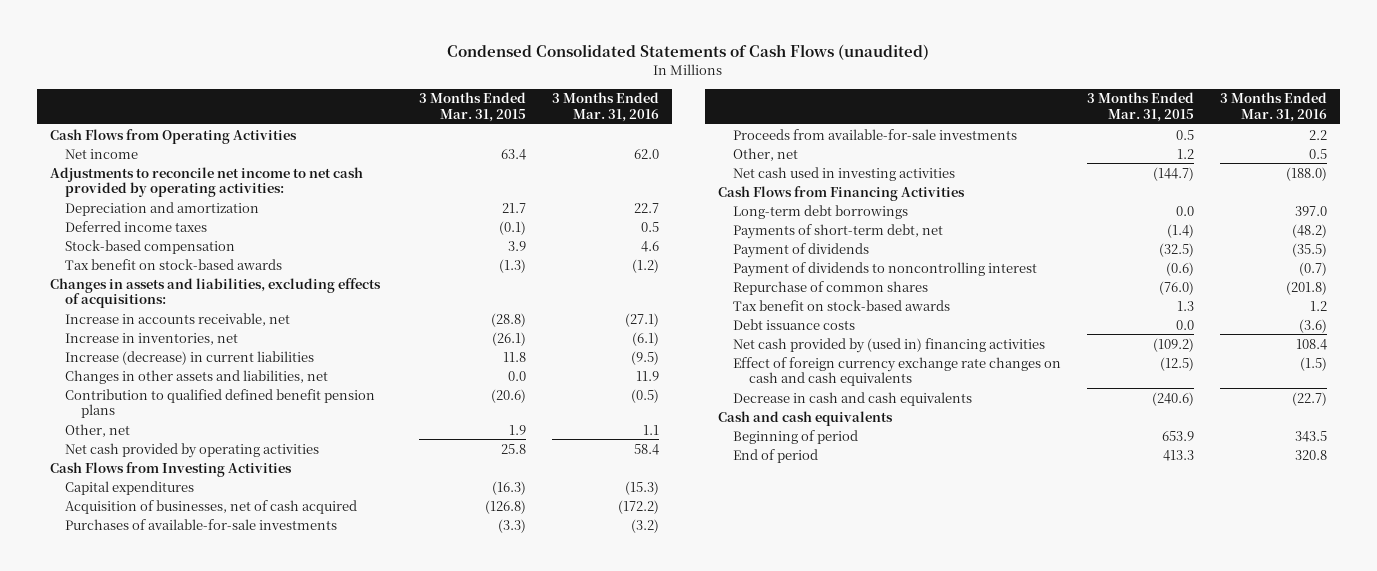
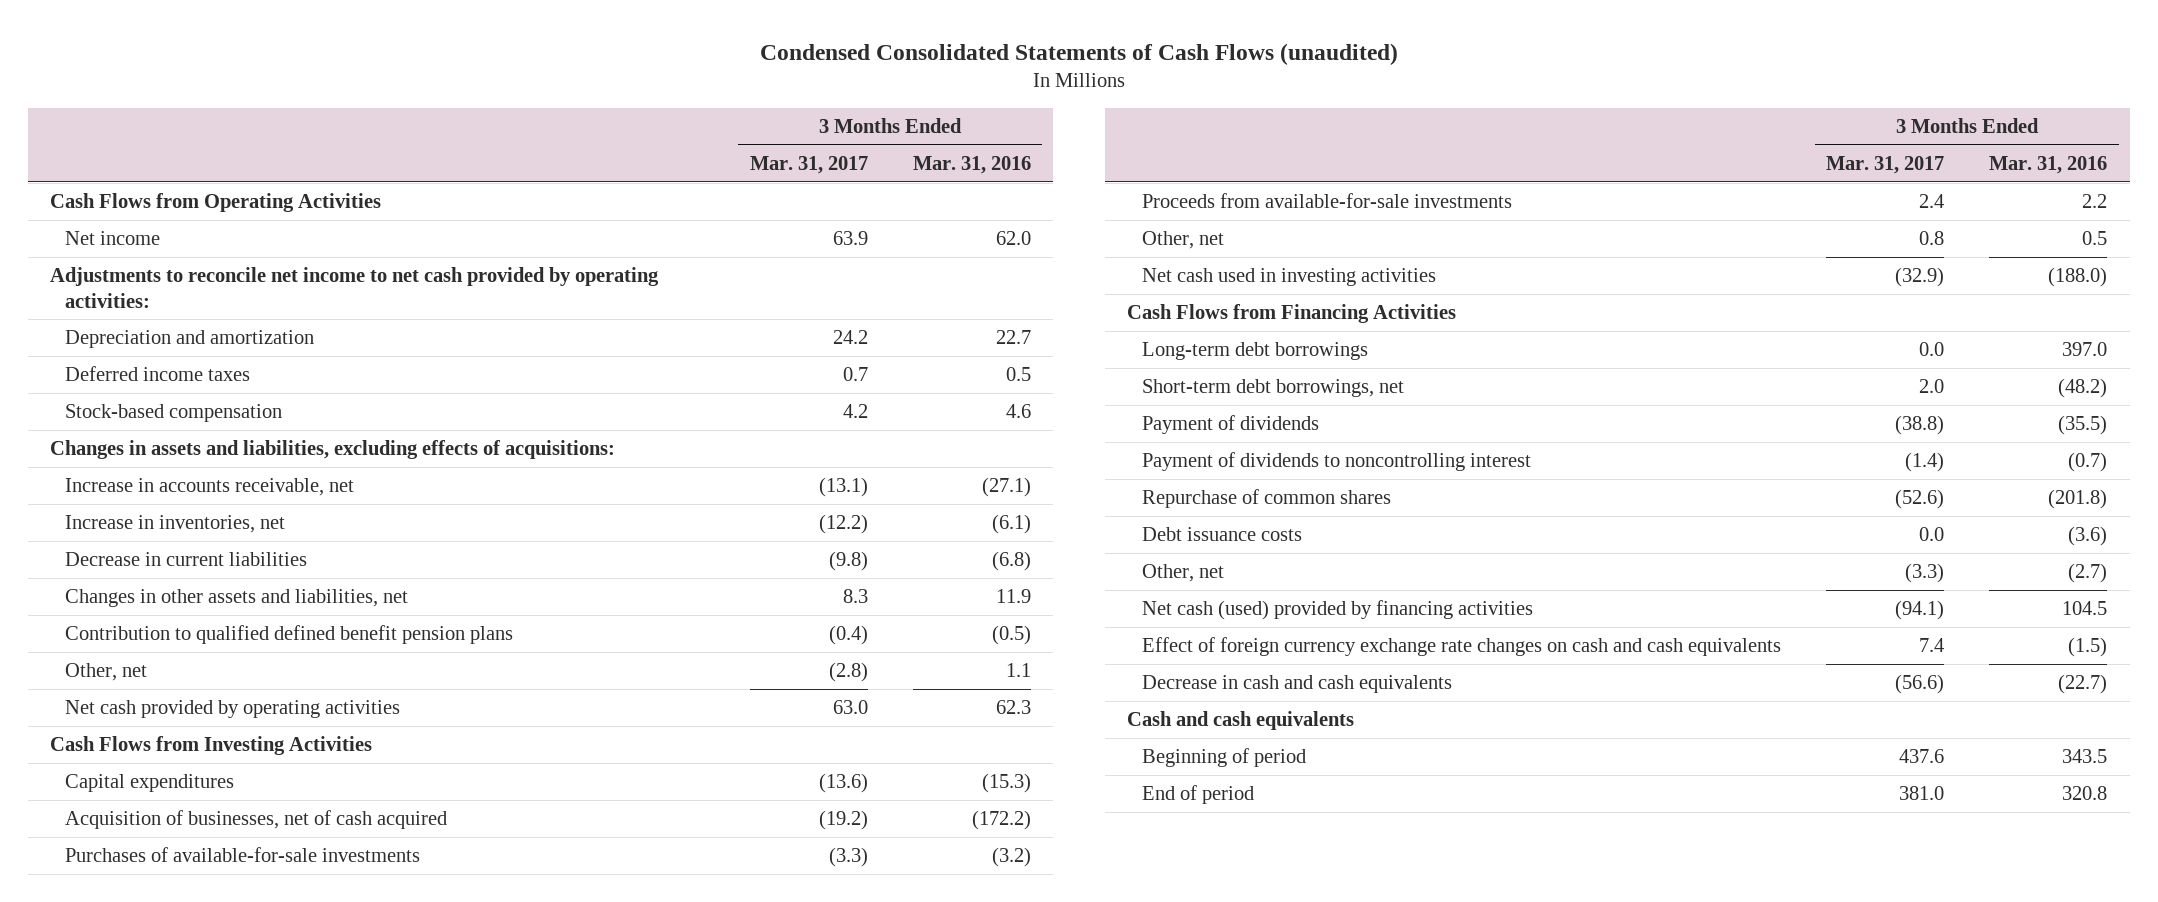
[419,92,527,122] 3 Months Ended Mar. 31, 2015 -> none
none -> [749,156,868,175] Mar. 31, 2017
[65,258,283,270] Tax benefit on stock-based awards -> none
[65,350,315,365] Increase (decrease) in current liabilities -> [65,552,308,567] Decrease in current liabilities
[630,350,659,365] (9.5) -> [991,551,1031,572] (6.8)
[633,443,659,455] 58.4 -> [995,700,1031,715] 62.3
[733,223,944,239] Payments of short-term debt, net -> [1142,379,1405,398] Short-term debt borrowings, net
[733,299,951,311] Tax benefit on stock-based awards -> none
none -> [1142,564,1225,583] Other, net
[733,337,1046,353] Net cash provided by (used in) financing activities -> [1142,600,1534,621] Net cash (used) provided by financing activities
[1295,338,1327,350] 108.4 -> [2062,601,2108,616] 104.5

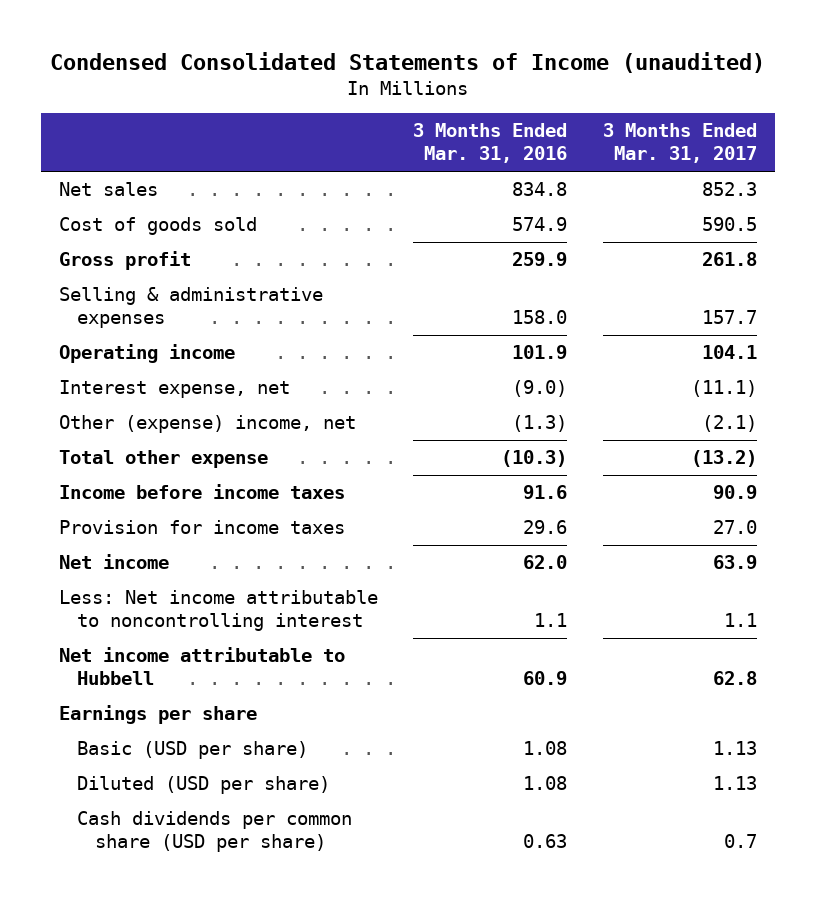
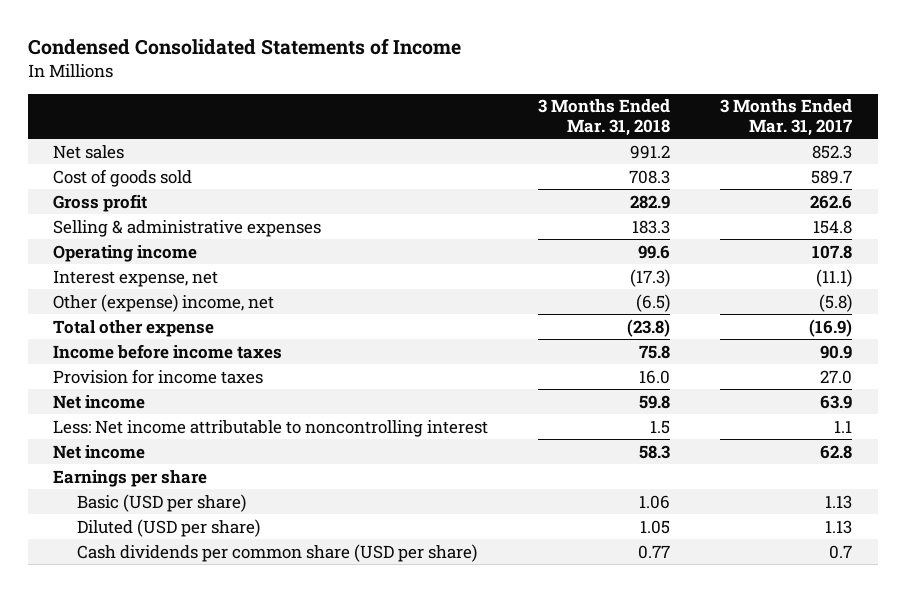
[49,51,765,73] Condensed Consolidated Statements of Income (unaudited) -> [27,37,461,55] Condensed Consolidated Statements of Income
[413,123,568,164] 3 Months Ended Mar. 31, 2016 -> none
none -> [538,99,671,136] 3 Months Ended Mar. 31, 2018
[702,217,758,232] 590.5 -> [811,169,853,184] 589.7
[702,252,758,267] 261.8 -> [810,194,853,209] 262.6
[702,310,758,325] 157.7 -> [813,219,853,234] 154.8
[702,345,758,360] 104.1 -> [812,244,853,259] 107.8
[702,415,758,433] (2.1) -> [819,293,853,312] (5.8)
[691,450,758,468] (13.2) -> [809,318,853,337] (16.9)
[58,647,345,686] Net income attributable to Hubbell -> [52,444,145,459] Net income

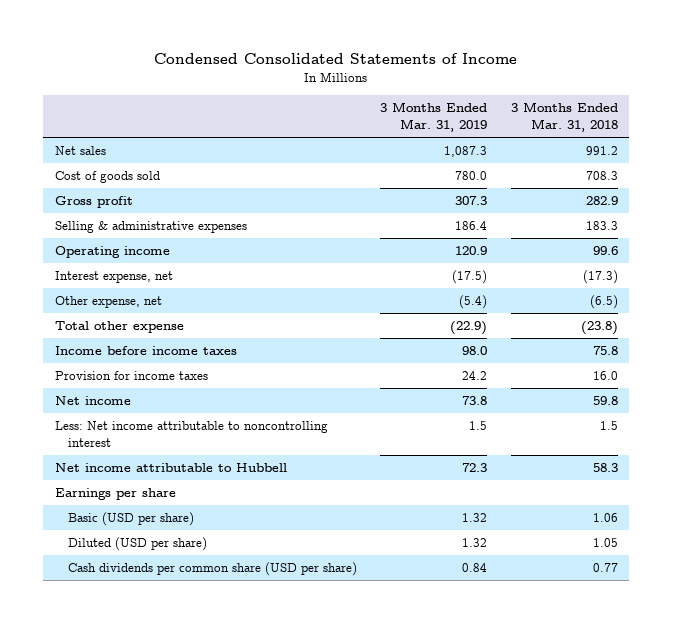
[720,99,853,136] 3 Months Ended Mar. 31, 2017 -> none
none -> [380,101,488,132] 3 Months Ended Mar. 31, 2019
[52,293,274,312] Other (expense) income, net -> [54,296,162,309] Other expense, net
[52,444,145,459] Net income -> [54,463,287,473] Net income attributable to Hubbell

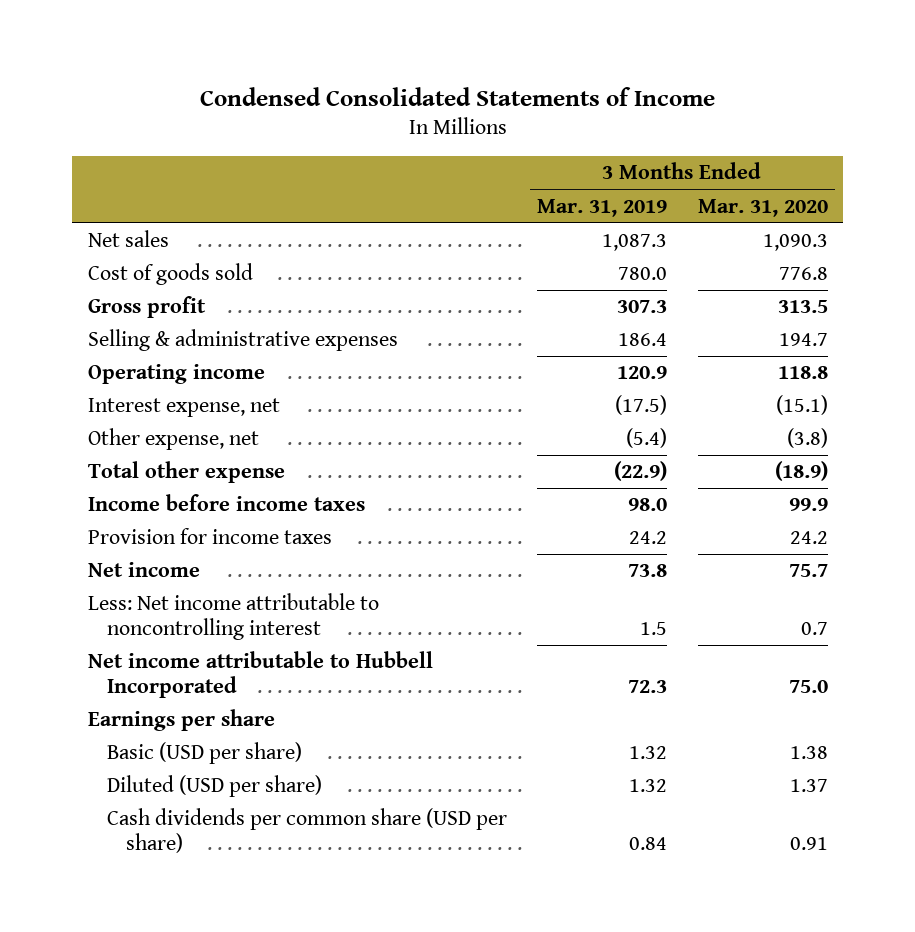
[510,101,618,132] 3 Months Ended Mar. 31, 2018 -> none
none -> [697,198,828,217] Mar. 31, 2020
[54,463,287,473] Net income attributable to Hubbell -> [87,651,433,699] Net income attributable to Hubbell Incorporated

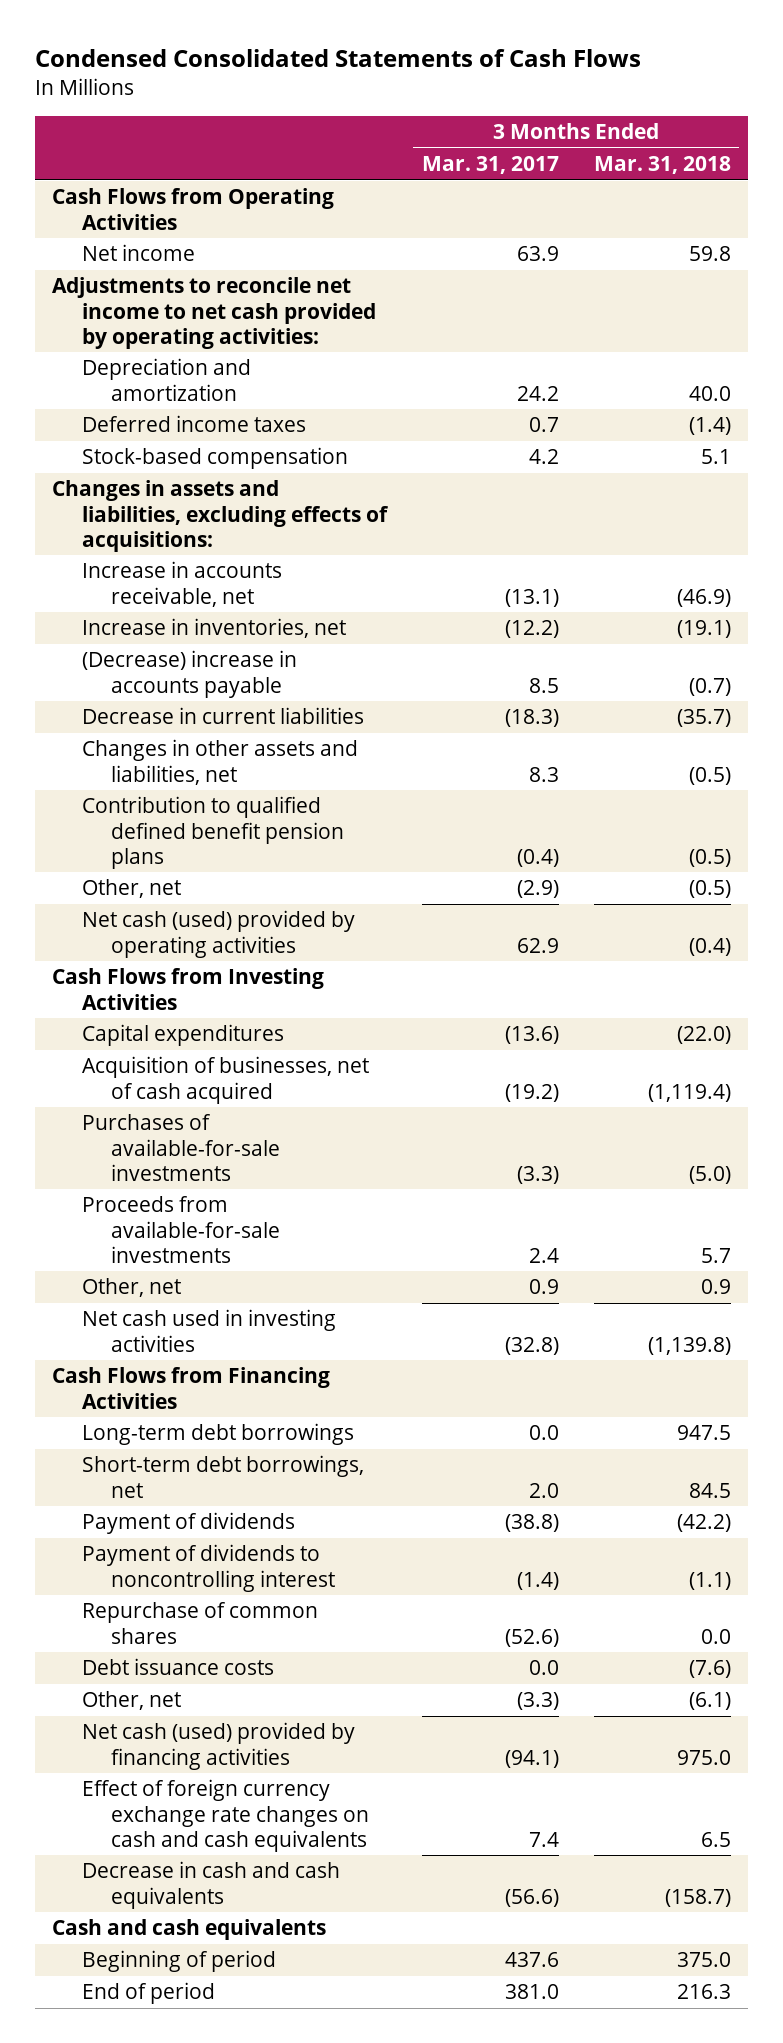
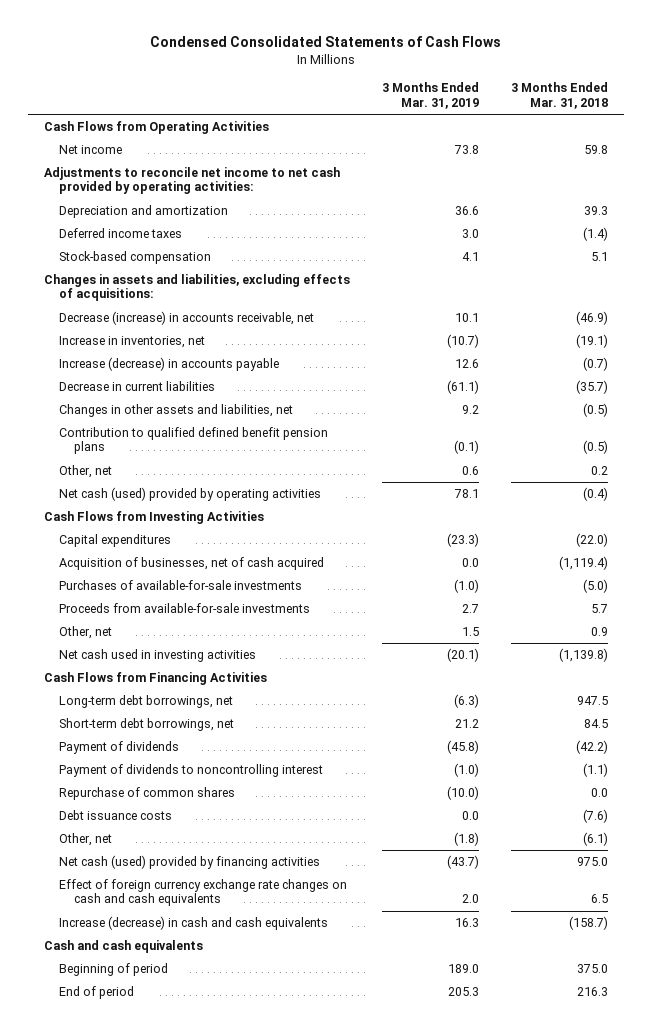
[421,156,559,175] Mar. 31, 2017 -> none
none -> [382,82,480,109] 3 Months Ended Mar. 31, 2019
[688,385,731,401] 40.0 -> [583,206,608,216] 39.3
[81,561,282,607] Increase in accounts receivable, net -> [59,311,315,326] Decrease (increase) in accounts receivable, net
[81,650,297,698] (Decrease) increase in accounts payable -> [59,357,280,372] Increase (decrease) in accounts payable
[688,880,731,899] (0.5) -> [590,466,608,476] 0.2
[81,1423,354,1446] Long-term debt borrowings -> [59,695,234,709] Long-term debt borrowings, net
[81,1861,340,1909] Decrease in cash and cash equivalents -> [59,916,329,931] Increase (decrease) in cash and cash equivalents

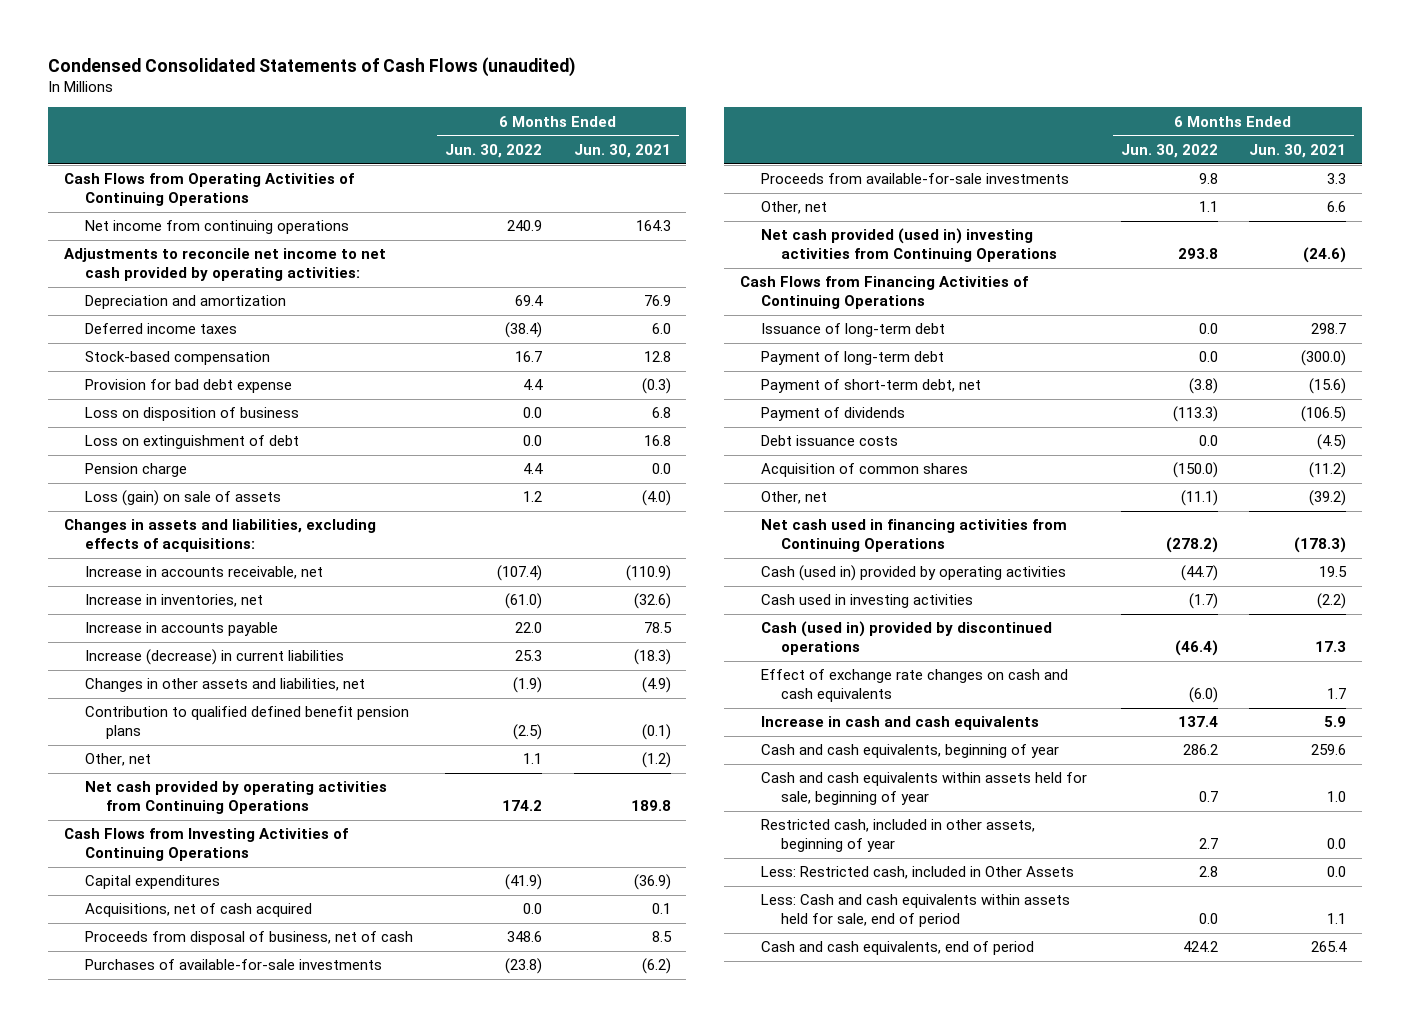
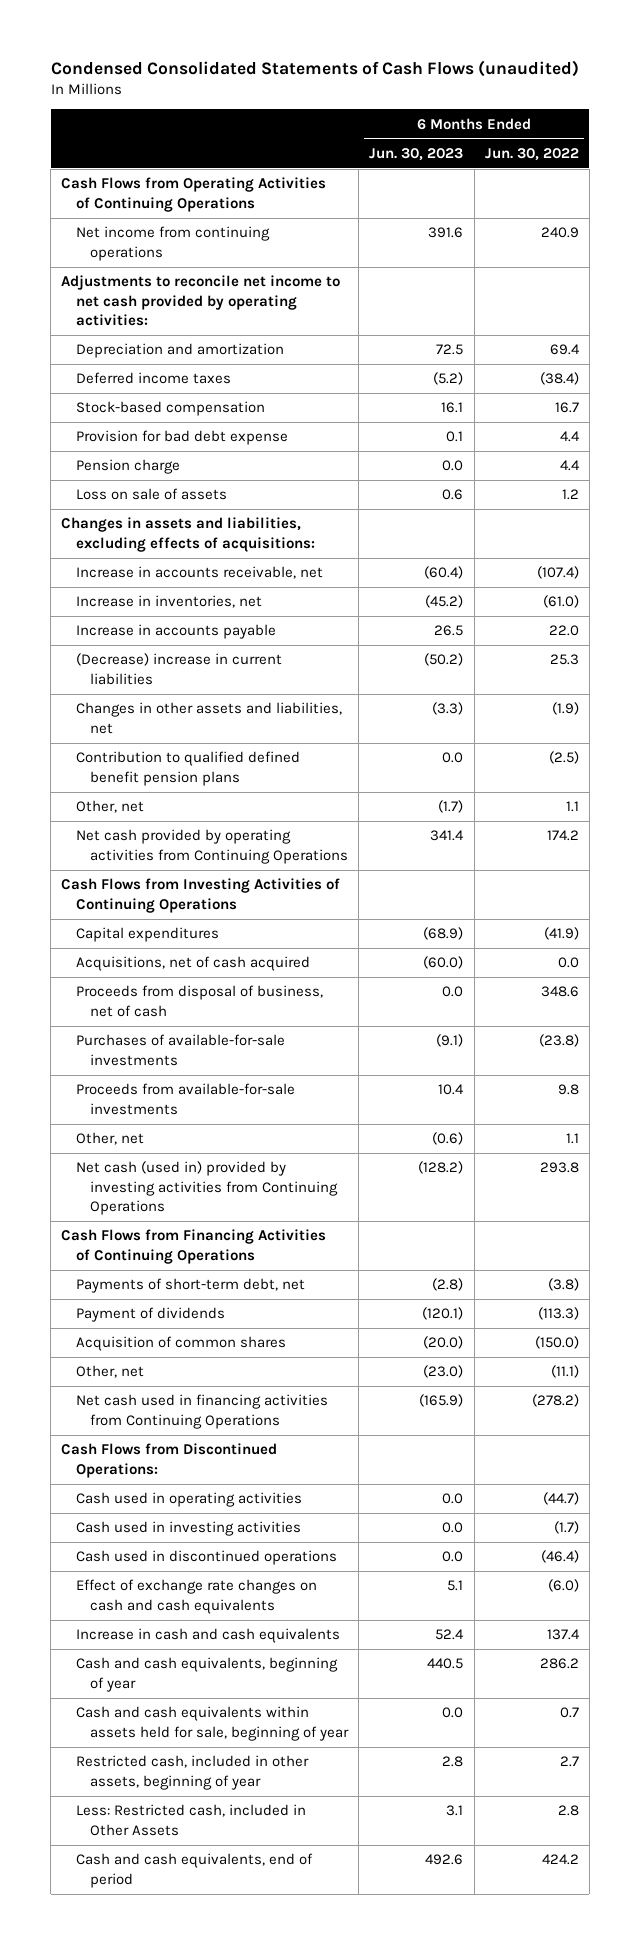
[573,144,671,159] Jun. 30, 2021 -> none
none -> [369,147,464,161] Jun. 30, 2023
[85,407,300,422] Loss on disposition of business -> none
[85,435,300,450] Loss on extinguishment of debt -> none
[85,490,282,507] Loss (gain) on sale of assets -> [75,488,227,501] Loss on sale of assets
[85,649,345,666] Increase (decrease) in current liabilities -> [75,653,282,685] (Decrease) increase in current liabilities
[760,228,1058,263] Net cash provided (used in) investing activities from Continuing Operations -> [75,1161,339,1216] Net cash (used in) provided by investing activities from Continuing Operations
[760,323,945,338] Issuance of long-term debt -> none
[760,351,944,366] Payment of long-term debt -> none
[760,379,981,394] Payment of short-term debt, net -> [75,1278,305,1294] Payments of short-term debt, net
[760,435,898,447] Debt issuance costs -> none
none -> [61,1443,278,1478] Cash Flows from Discontinued Operations:
[760,565,1066,582] Cash (used in) provided by operating activities -> [75,1492,302,1508] Cash used in operating activities
[760,621,1052,656] Cash (used in) provided by discontinued operations -> [75,1550,337,1566] Cash used in discontinued operations
[760,894,1070,928] Less: Cash and cash equivalents within assets held for sale, end of period -> none

